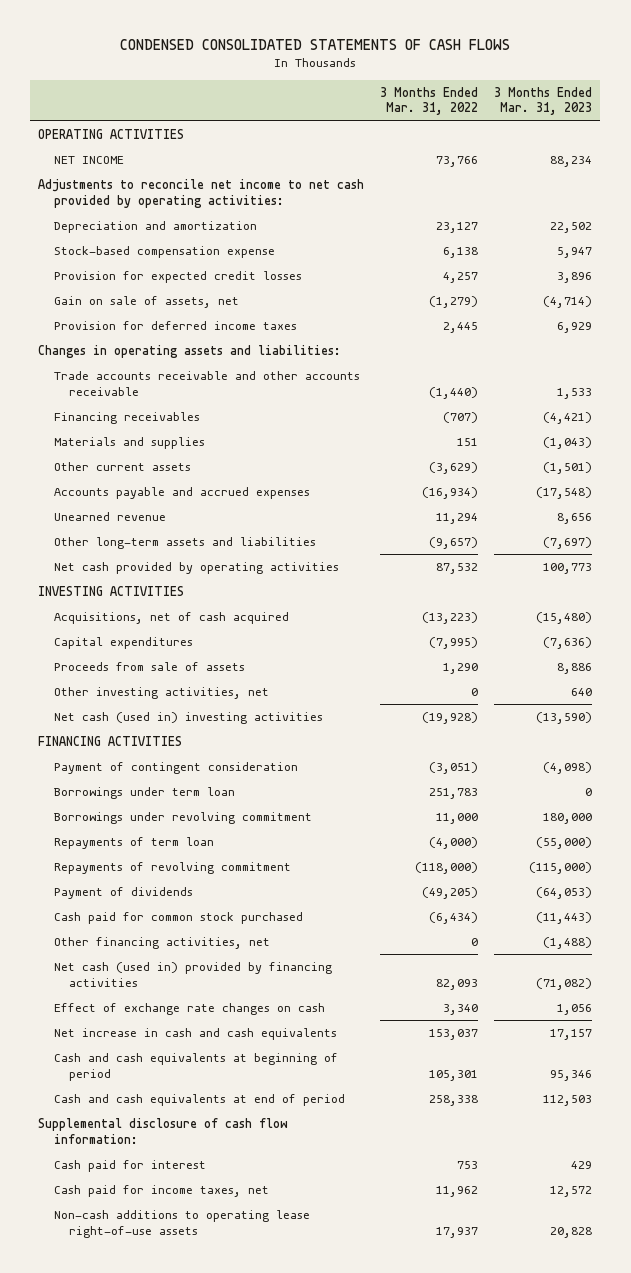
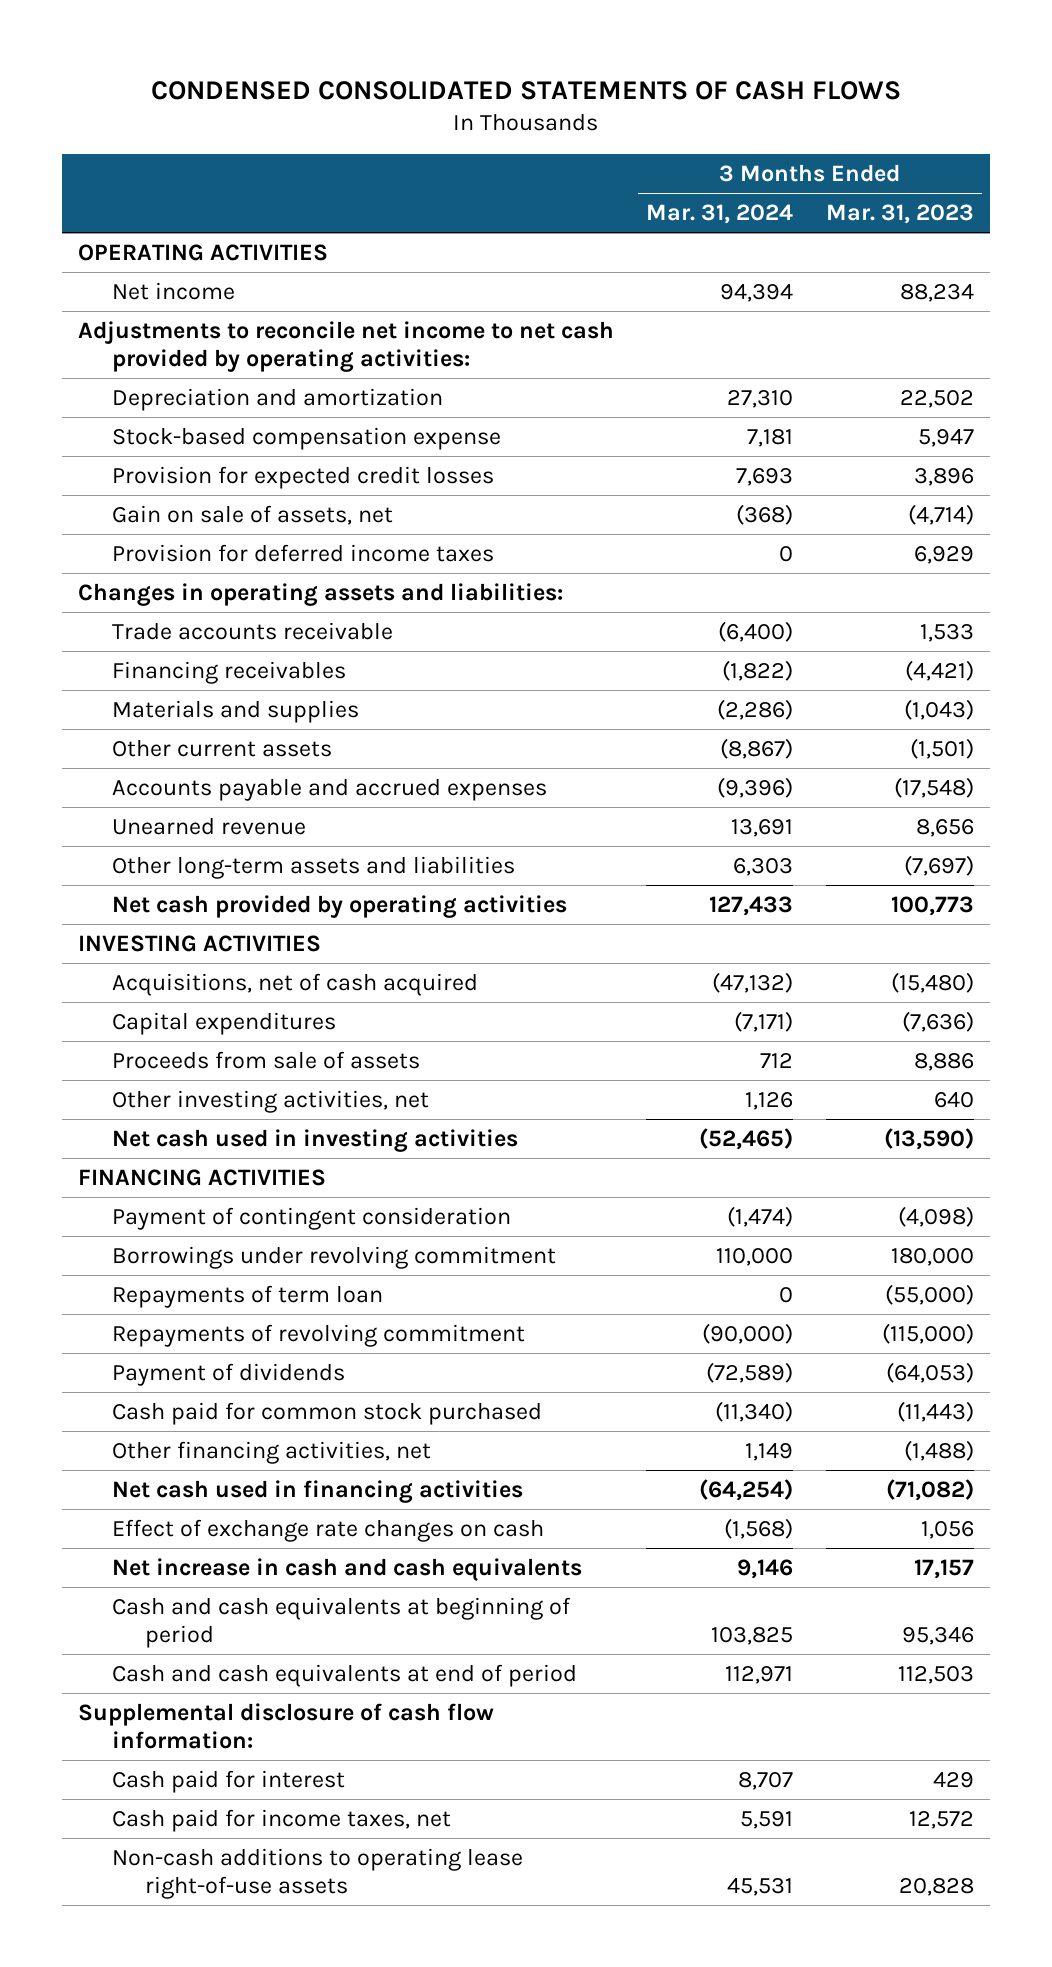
[380,86,479,116] 3 Months Ended Mar. 31, 2022 -> none
none -> [646,204,794,225] Mar. 31, 2024
[53,155,124,164] NET INCOME -> [111,281,235,300] Net income
[53,370,360,396] Trade accounts receivable and other accounts receivable -> [111,621,393,640] Trade accounts receivable
[53,711,323,724] Net cash (used in) investing activities -> [111,1128,518,1152] Net cash used in investing activities
[53,786,235,799] Borrowings under term loan -> none
[53,961,332,987] Net cash (used in) provided by financing activities -> [111,1479,523,1503] Net cash used in financing activities

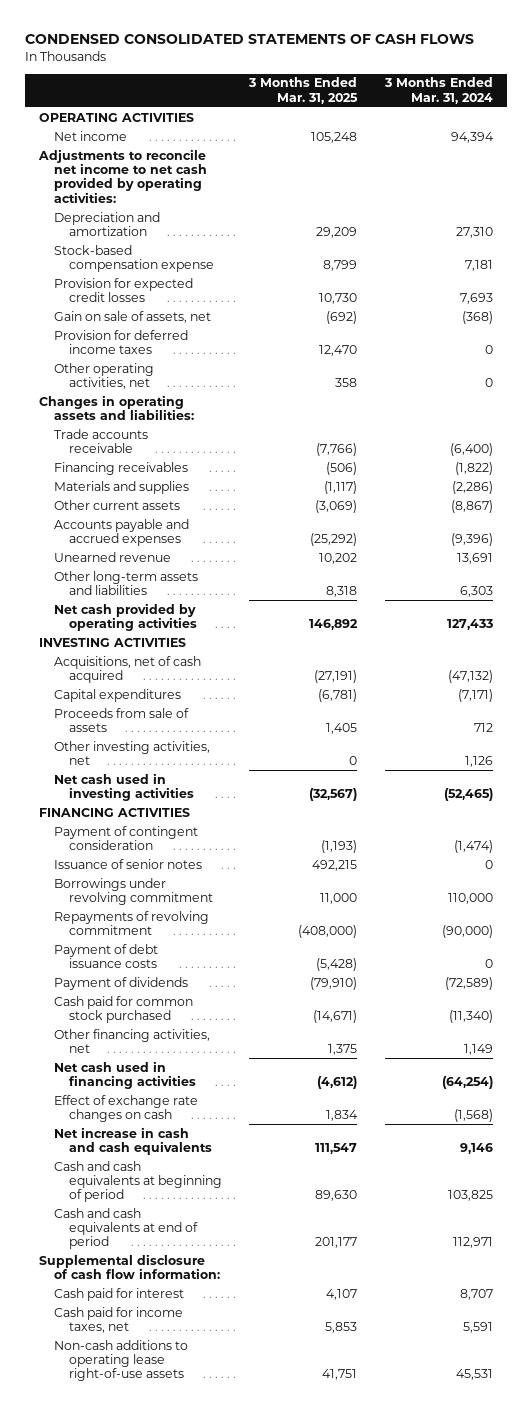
[825,204,974,225] Mar. 31, 2023 -> none
none -> [248,77,359,104] 3 Months Ended Mar. 31, 2025
none -> [53,362,154,389] Other operating activities, net
none -> [53,858,202,869] Issuance of senior notes
[111,1284,383,1308] Repayments of term loan -> none
none -> [53,943,158,968] Payment of debt issuance costs

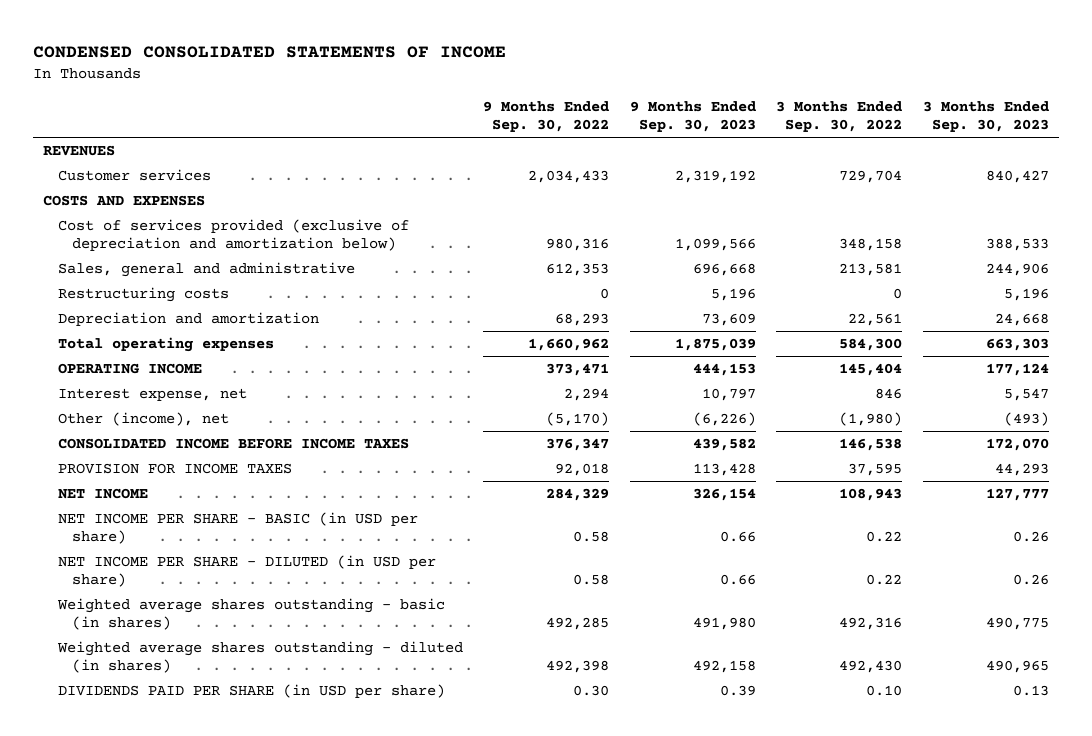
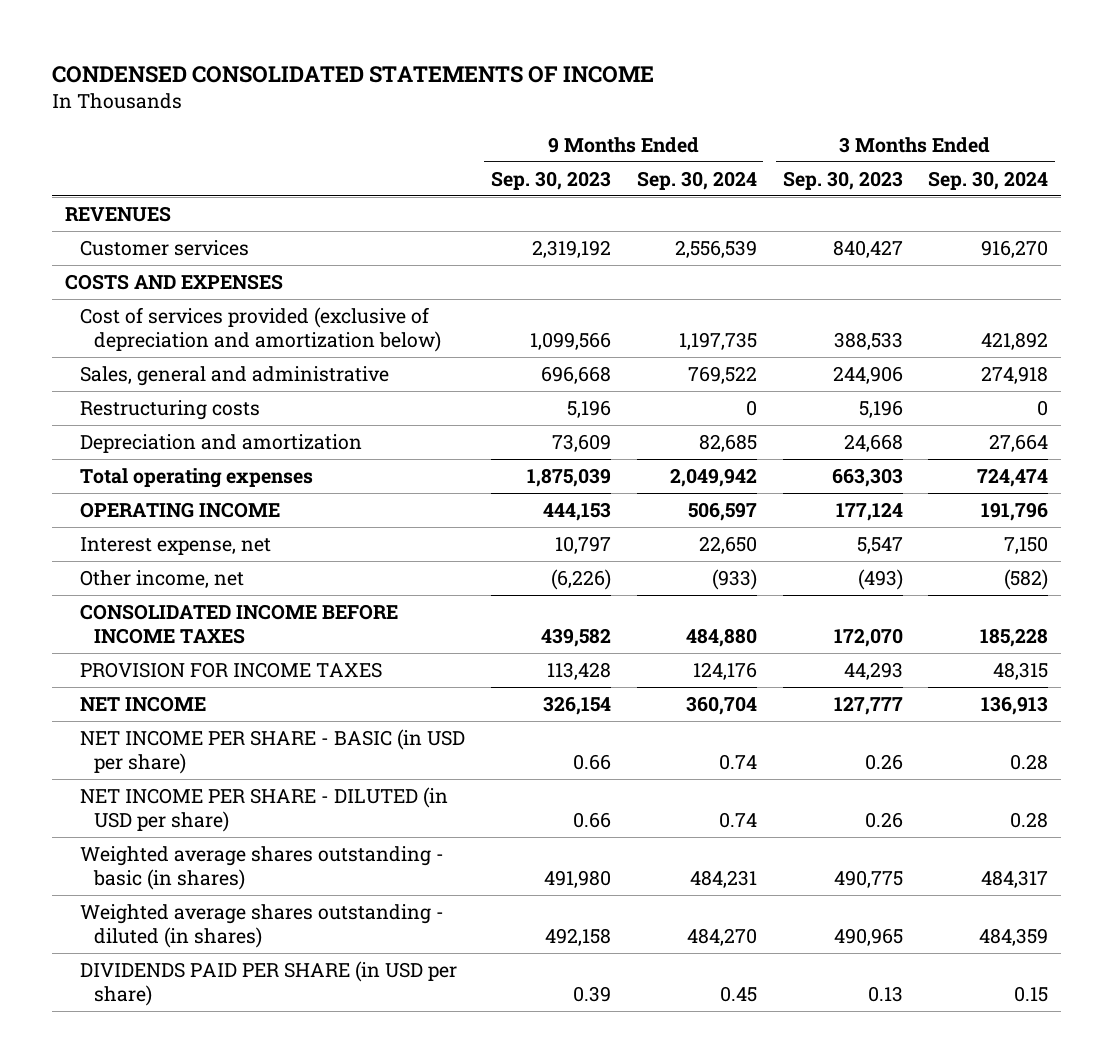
[483,101,610,133] 9 Months Ended Sep. 30, 2022 -> none
[776,101,903,133] 3 Months Ended Sep. 30, 2022 -> none
none -> [636,170,757,190] Sep. 30, 2024
none -> [928,170,1049,190] Sep. 30, 2024
[57,411,229,426] Other (income), net -> [79,570,244,589] Other income, net

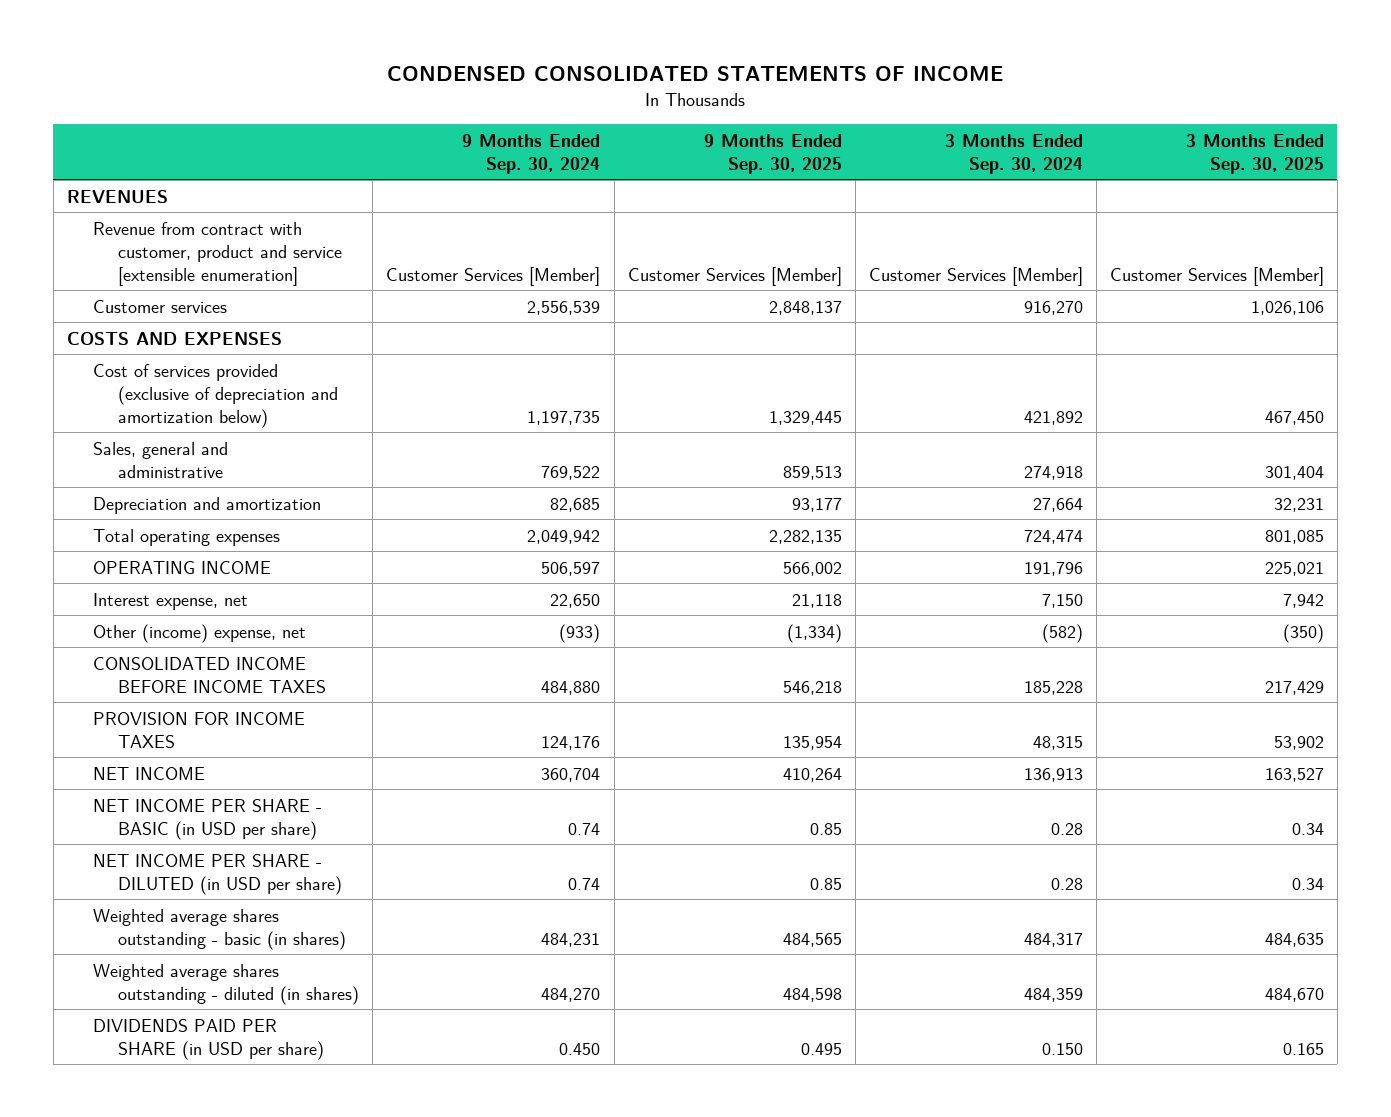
[490,170,611,190] Sep. 30, 2023 -> none
[782,170,903,190] Sep. 30, 2023 -> none
none -> [703,133,842,174] 9 Months Ended Sep. 30, 2025
none -> [1185,133,1324,174] 3 Months Ended Sep. 30, 2025
none -> [92,221,343,286] Revenue from contract with customer, product and service [extensible enumeration]
[79,400,260,421] Restructuring costs -> none
[79,570,244,589] Other income, net -> [92,623,306,643] Other (income) expense, net
[719,985,757,1002] 0.45 -> [559,1042,601,1055] 0.450
[1014,985,1049,1002] 0.15 -> [1041,1042,1083,1055] 0.150

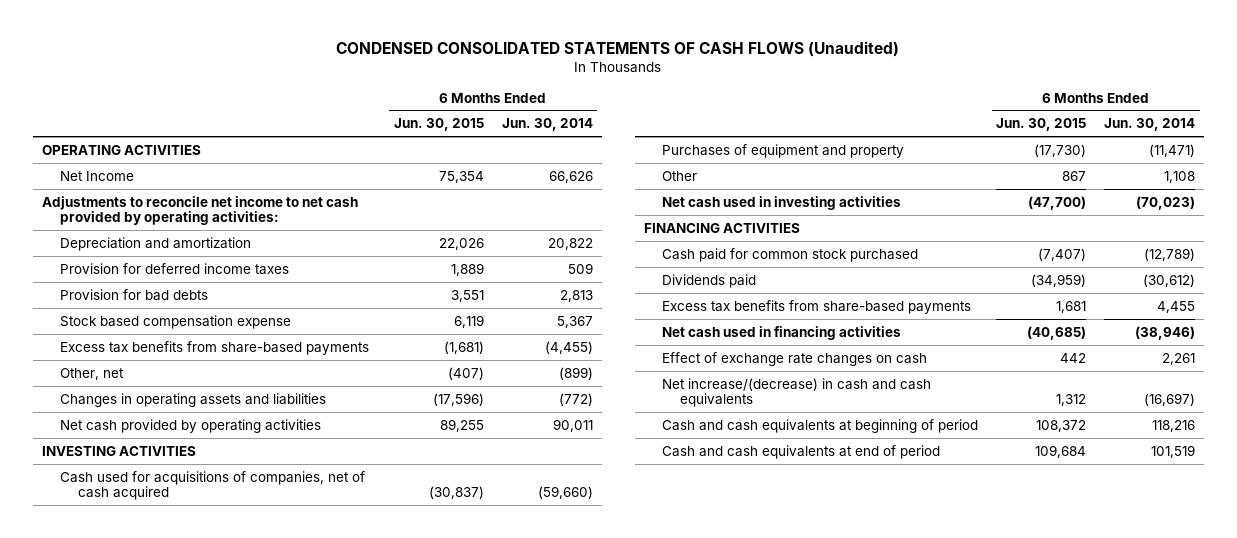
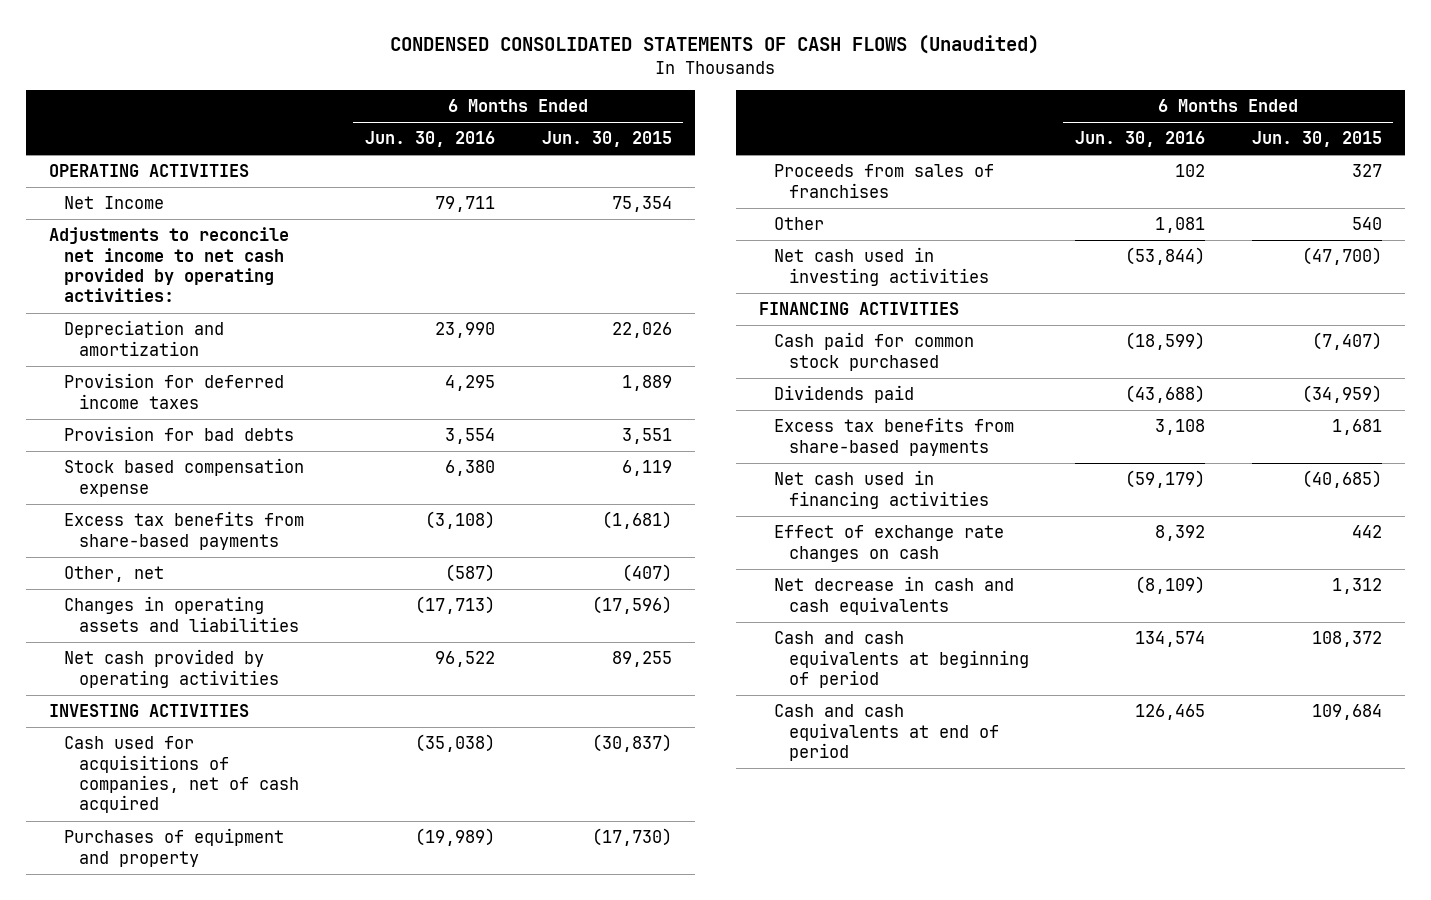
[501,118,593,132] Jun. 30, 2014 -> none
none -> [365,131,496,148] Jun. 30, 2016
none -> [773,164,994,198] Proceeds from sales of franchises
[1062,170,1087,181] 867 -> [1351,217,1382,231] 540
[662,377,932,408] Net increase/(decrease) in cash and cash equivalents -> [773,576,1014,615] Net decrease in cash and cash equivalents

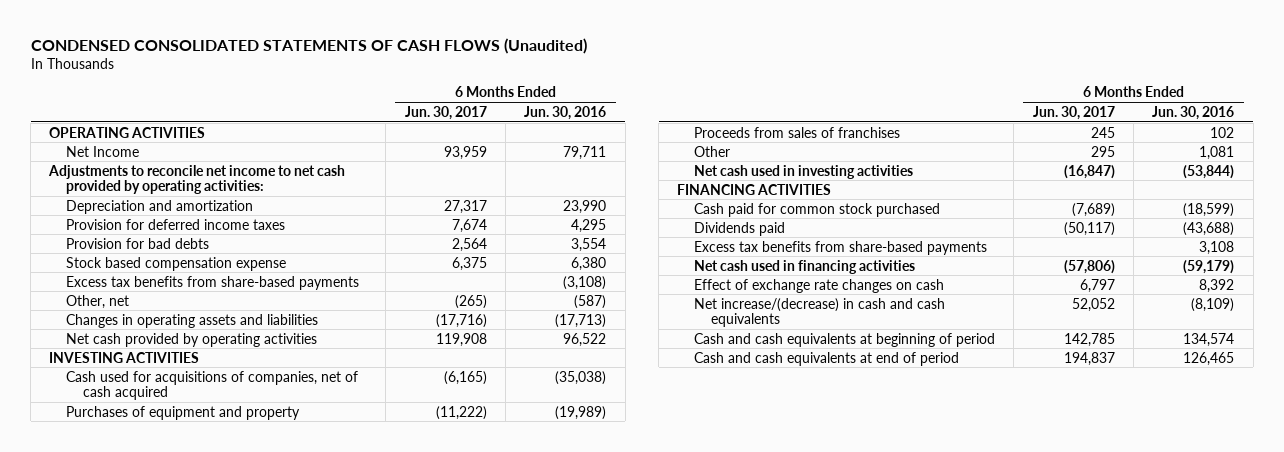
[541,131,672,148] Jun. 30, 2015 -> none
none -> [404,105,487,120] Jun. 30, 2017
[773,576,1014,615] Net decrease in cash and cash equivalents -> [694,297,946,328] Net increase/(decrease) in cash and cash equivalents

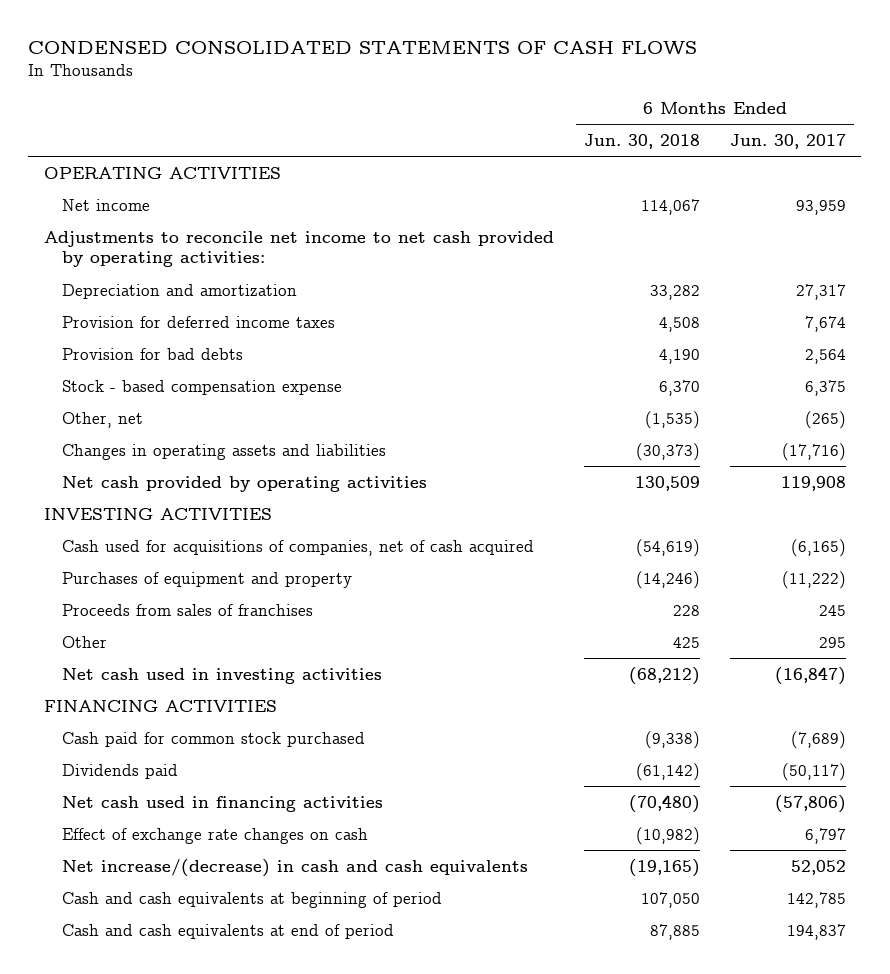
[30,38,587,55] CONDENSED CONSOLIDATED STATEMENTS OF CASH FLOWS (Unaudited) -> [28,40,698,54] CONDENSED CONSOLIDATED STATEMENTS OF CASH FLOWS
[524,105,607,120] Jun. 30, 2016 -> none
none -> [583,133,700,149] Jun. 30, 2018
[66,145,140,157] Net Income -> [62,198,151,211] Net income
[66,275,360,290] Excess tax benefits from share-based payments -> none
[66,256,287,271] Stock based compensation expense -> [62,379,343,395] Stock - based compensation expense
[694,240,988,255] Excess tax benefits from share-based payments -> none

